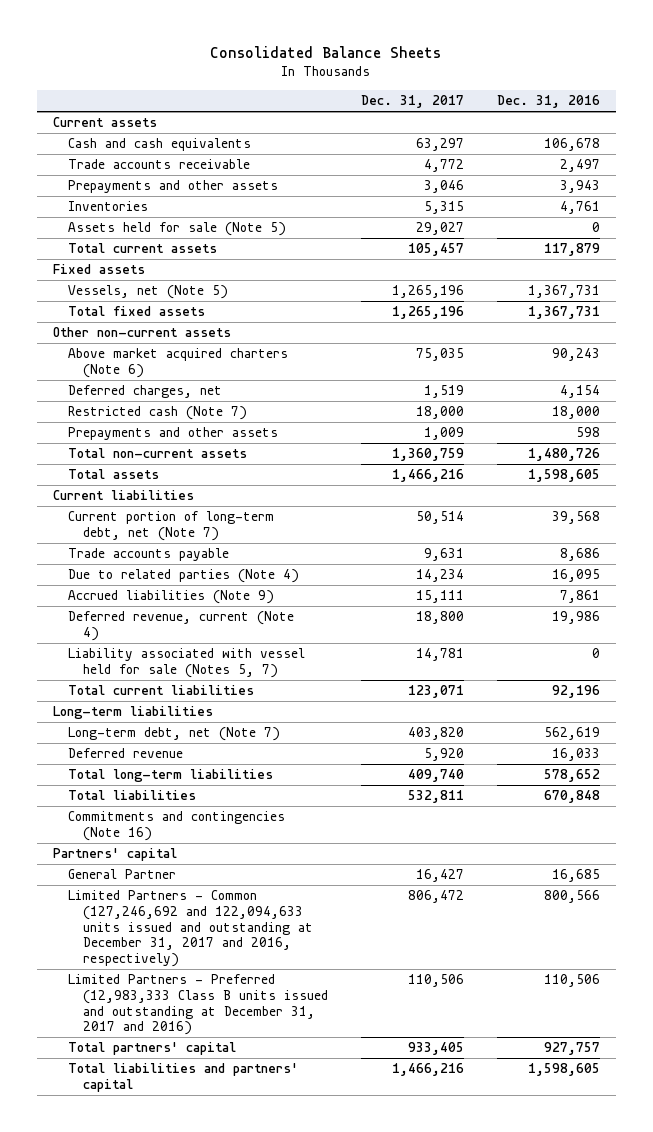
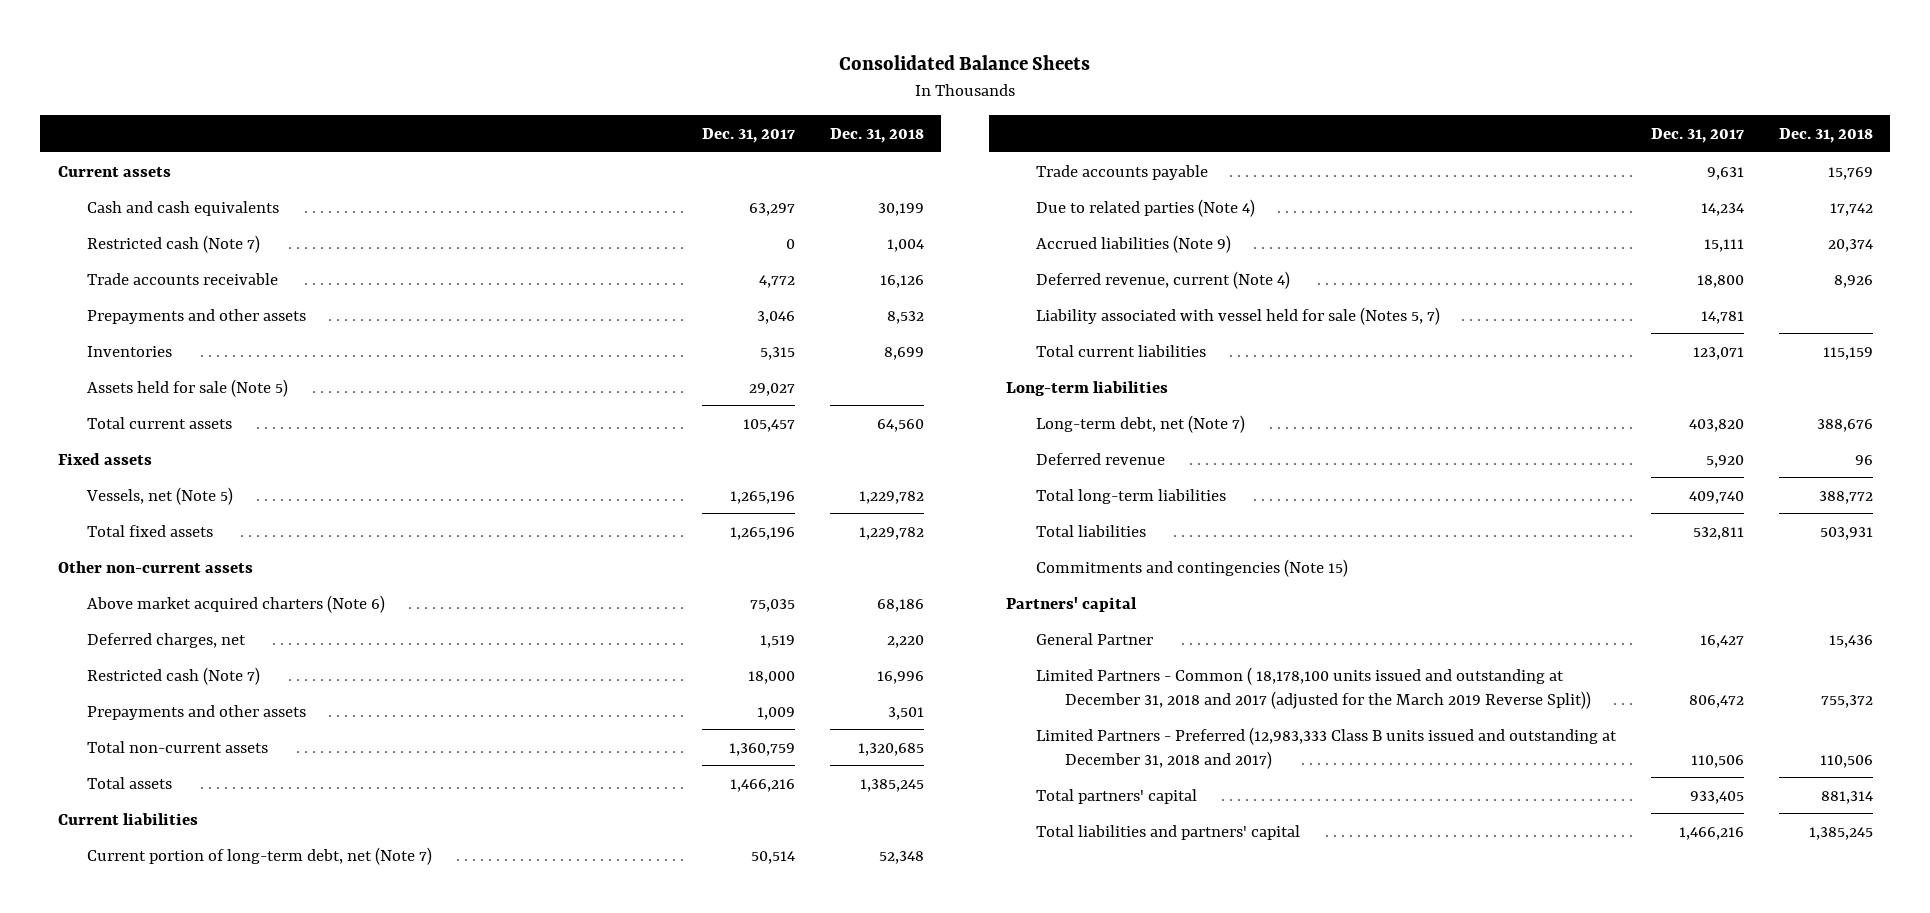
[496,95,600,109] Dec. 31, 2016 -> none
none -> [829,127,924,143] Dec. 31, 2018
none -> [86,234,260,253] Restricted cash (Note 7)
[68,811,286,842] Commitments and contingencies (Note 16) -> [1035,558,1348,577] Commitments and contingencies (Note 15)
[68,890,314,968] Limited Partners - Common (127,246,692 and 122,094,633 units issued and outstanding at December 31, 2017 and 2016, respectively) -> [1035,666,1592,709] Limited Partners - Common ( 18,178,100 units issued and outstanding at December 31, 2018 and 2017 (adjusted for the March 2019 Reverse Split))
[68,974,329,1036] Limited Partners - Preferred (12,983,333 Class B units issued and outstanding at December 31, 2017 and 2016) -> [1035,726,1617,769] Limited Partners - Preferred (12,983,333 Class B units issued and outstanding at December 31, 2018 and 2017)

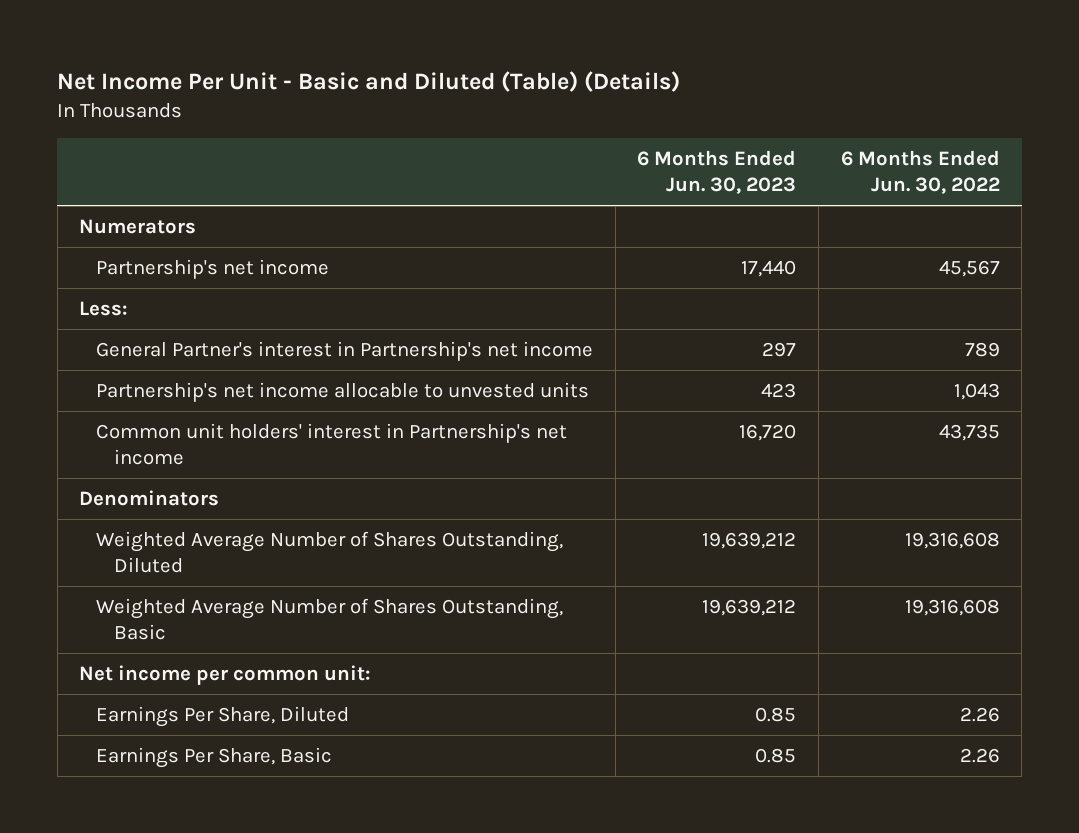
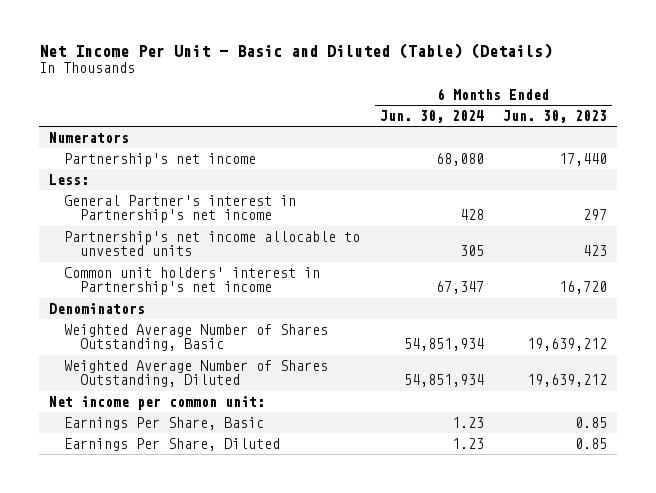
[840,149,1000,195] 6 Months Ended Jun. 30, 2022 -> none
none -> [379,109,484,123] Jun. 30, 2024
[96,530,564,574] Weighted Average Number of Shares Outstanding, Diluted -> [64,359,329,388] Weighted Average Number of Shares Outstanding, Diluted
[96,705,350,727] Earnings Per Share, Diluted -> [64,437,281,451] Earnings Per Share, Diluted

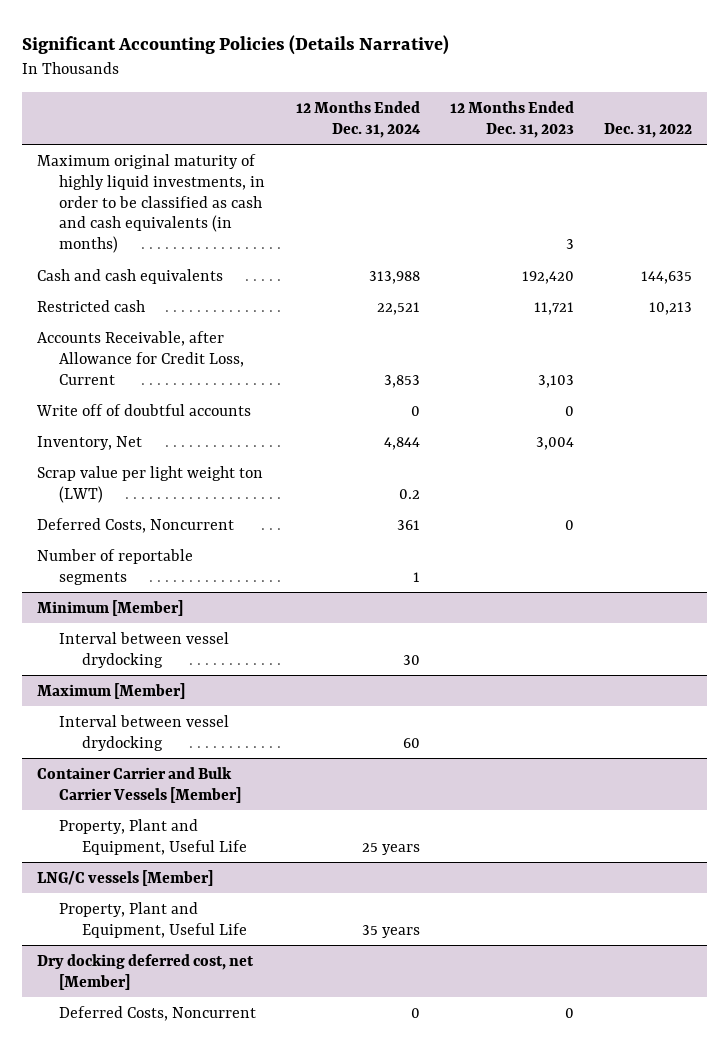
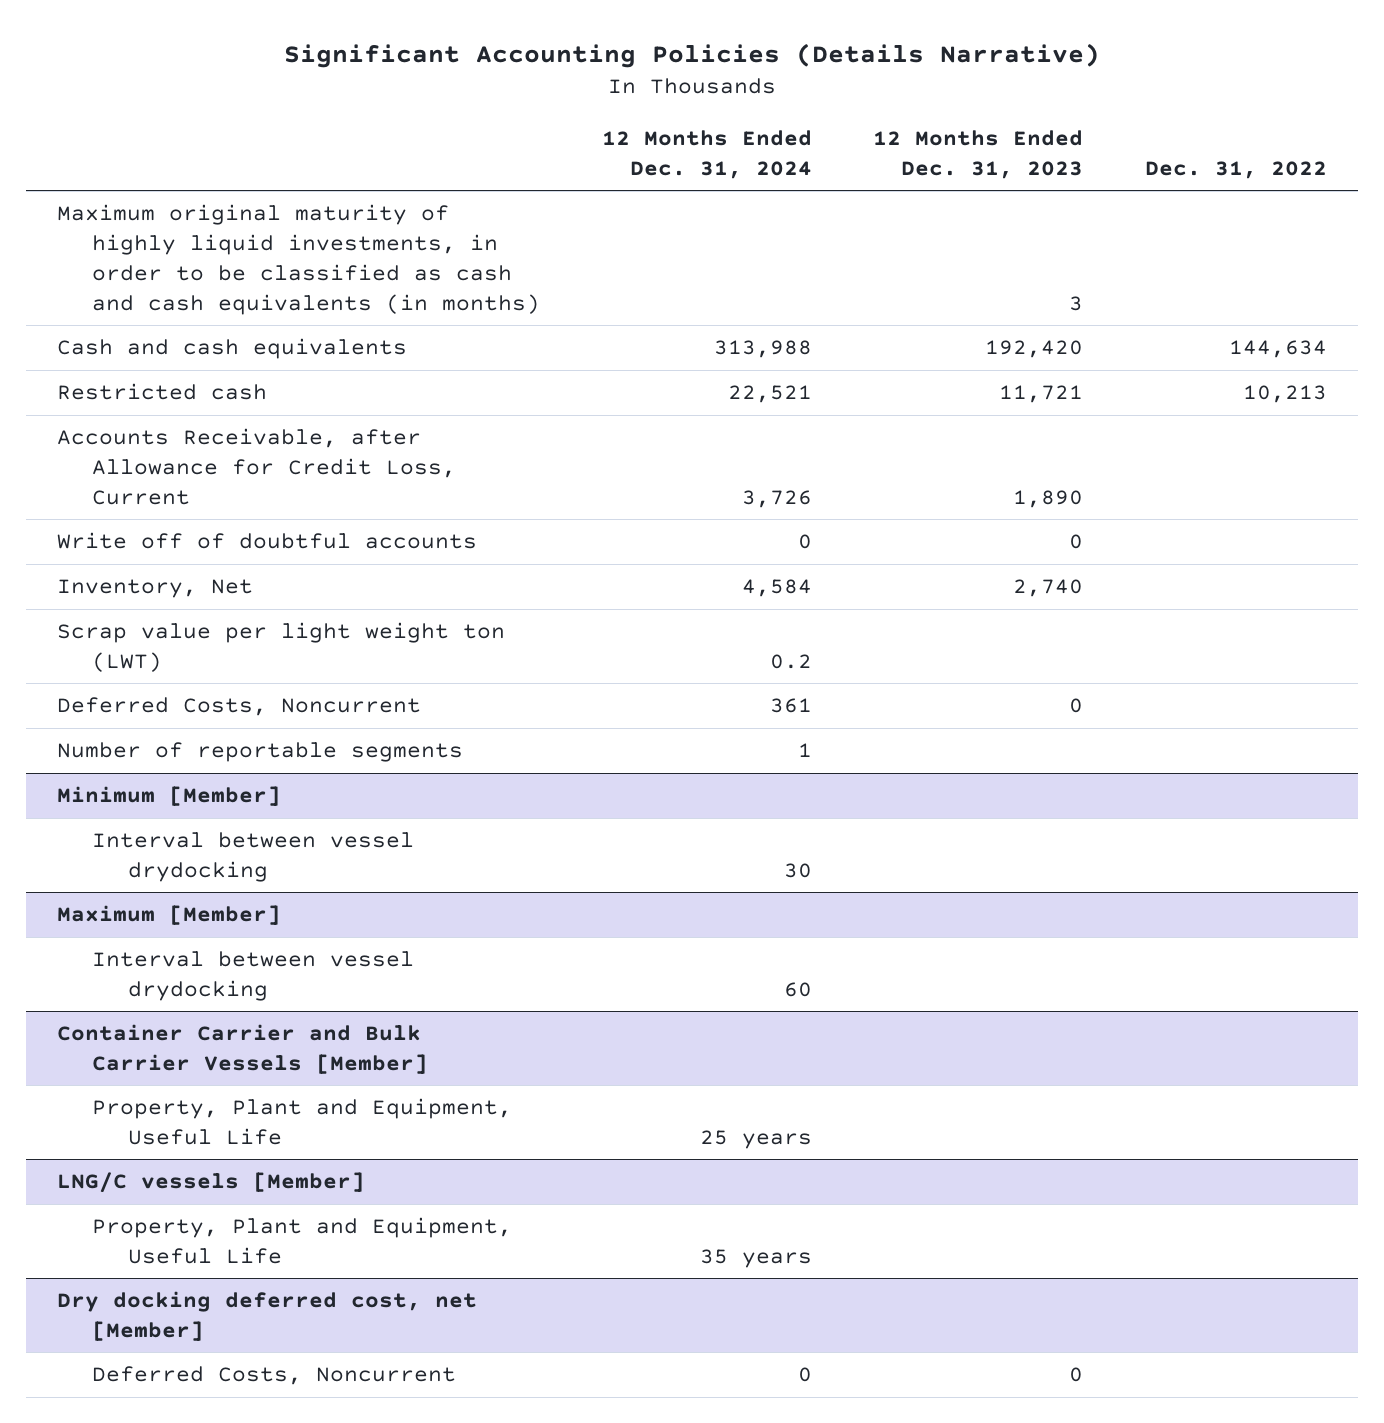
[640,270,692,284] 144,635 -> [1228,340,1327,359] 144,634
[383,374,420,388] 3,853 -> [741,489,812,508] 3,726
[537,374,574,388] 3,103 -> [1013,489,1084,508] 1,890
[383,436,420,450] 4,844 -> [741,579,812,598] 4,584
[535,436,574,450] 3,004 -> [1013,579,1084,598] 2,740

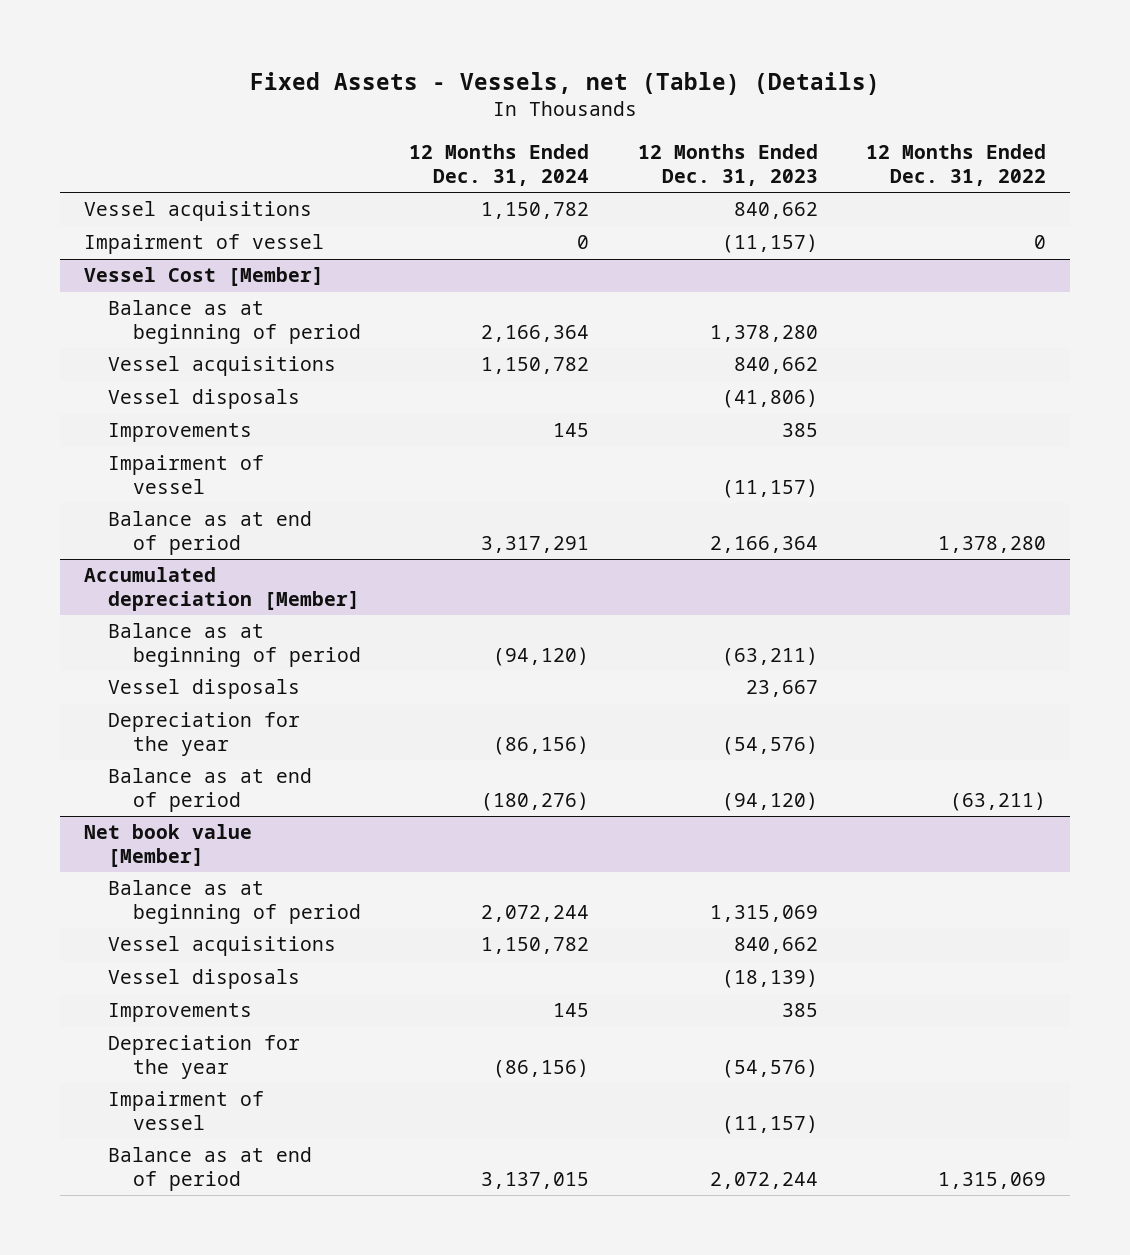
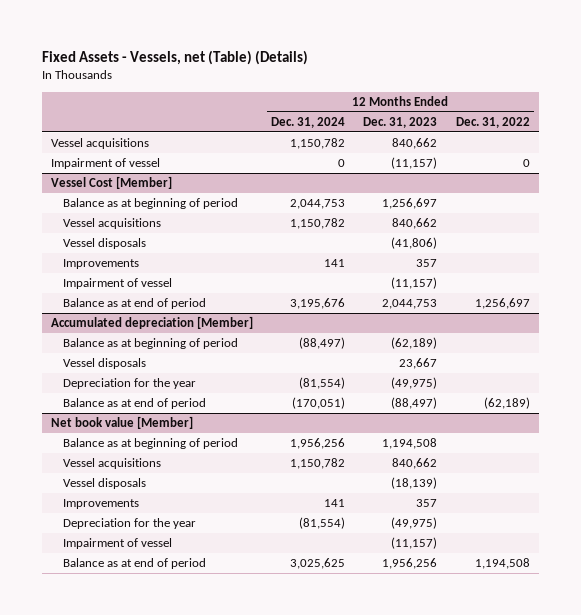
[481,325,590,343] 2,166,364 -> [290,199,346,210] 2,044,753
[709,325,818,343] 1,378,280 -> [382,198,438,210] 1,256,697
[553,423,590,438] 145 -> [324,259,346,268] 141
[781,423,818,438] 385 -> [416,259,438,268] 357
[481,536,590,554] 3,317,291 -> [290,298,346,310] 3,195,676
[709,536,818,554] 2,166,364 -> [382,299,438,310] 2,044,753
[937,536,1046,554] 1,378,280 -> [474,298,530,310] 1,256,697
[493,647,590,667] (94,120) -> [299,337,346,350] (88,497)
[721,647,818,667] (63,211) -> [391,337,438,350] (62,189)
[493,736,590,756] (86,156) -> [299,377,346,390] (81,554)
[721,736,818,756] (54,576) -> [391,377,438,390] (49,975)
[481,792,590,812] (180,276) -> [292,397,346,410] (170,051)
[721,792,818,812] (94,120) -> [391,397,438,410] (88,497)
[949,792,1046,812] (63,211) -> [483,397,530,410] (62,189)
[481,905,590,923] 2,072,244 -> [290,438,346,450] 1,956,256
[709,905,818,923] 1,315,069 -> [382,438,438,450] 1,194,508
[553,1003,590,1018] 145 -> [324,499,346,508] 141
[781,1003,818,1018] 385 -> [416,499,438,508] 357
[493,1059,590,1079] (86,156) -> [299,517,346,530] (81,554)
[721,1059,818,1079] (54,576) -> [391,517,438,530] (49,975)
[481,1172,590,1190] 3,137,015 -> [290,558,346,570] 3,025,625
[709,1172,818,1190] 2,072,244 -> [382,558,438,570] 1,956,256
[937,1172,1046,1190] 1,315,069 -> [474,558,530,570] 1,194,508

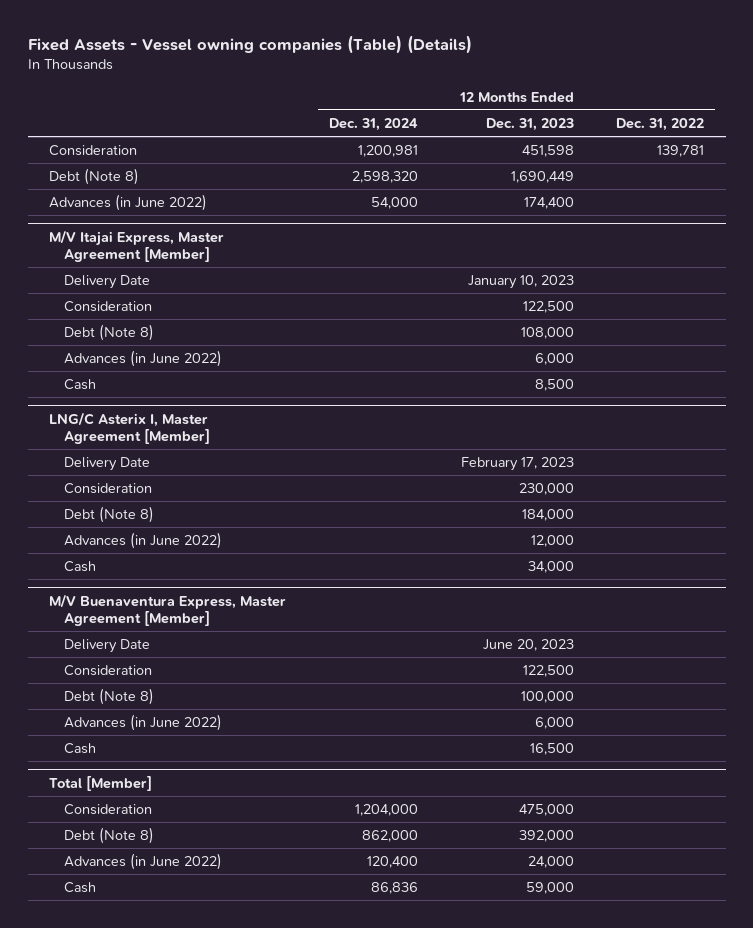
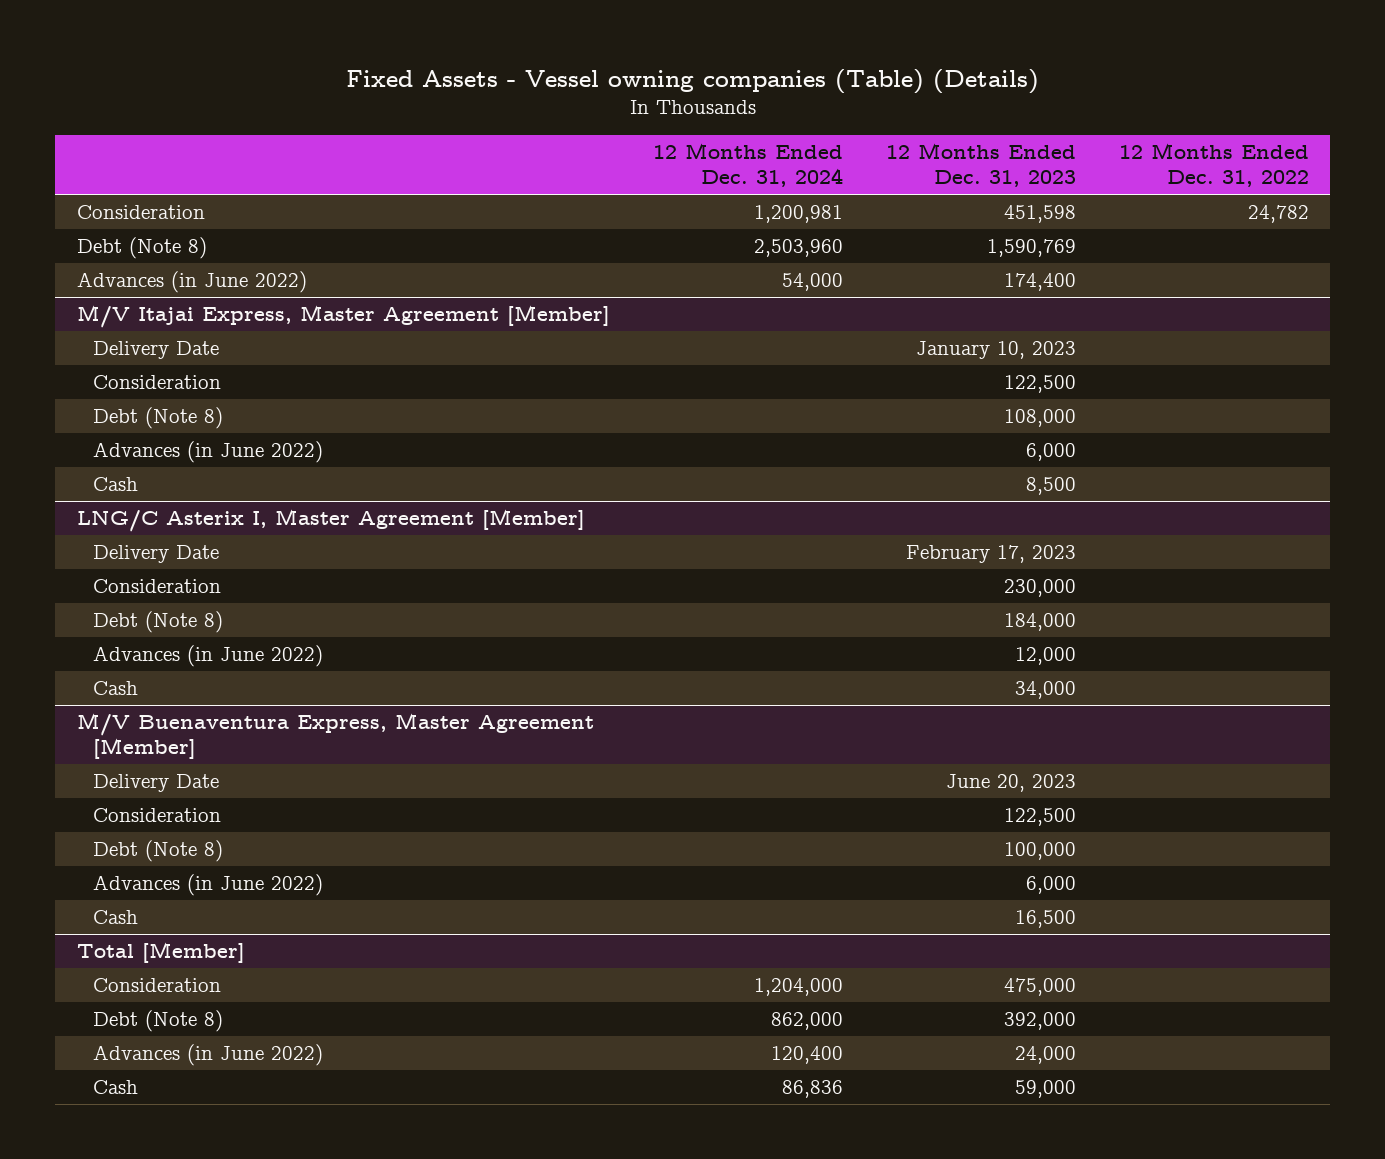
[657,144,705,157] 139,781 -> [1247,204,1309,223] 24,782
[351,170,418,183] 2,598,320 -> [753,238,843,257] 2,503,960
[510,170,574,183] 1,690,449 -> [986,238,1076,257] 1,590,769

